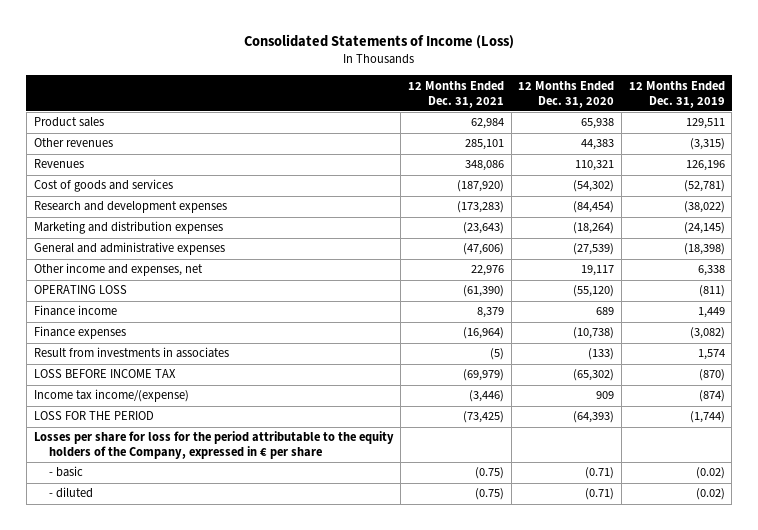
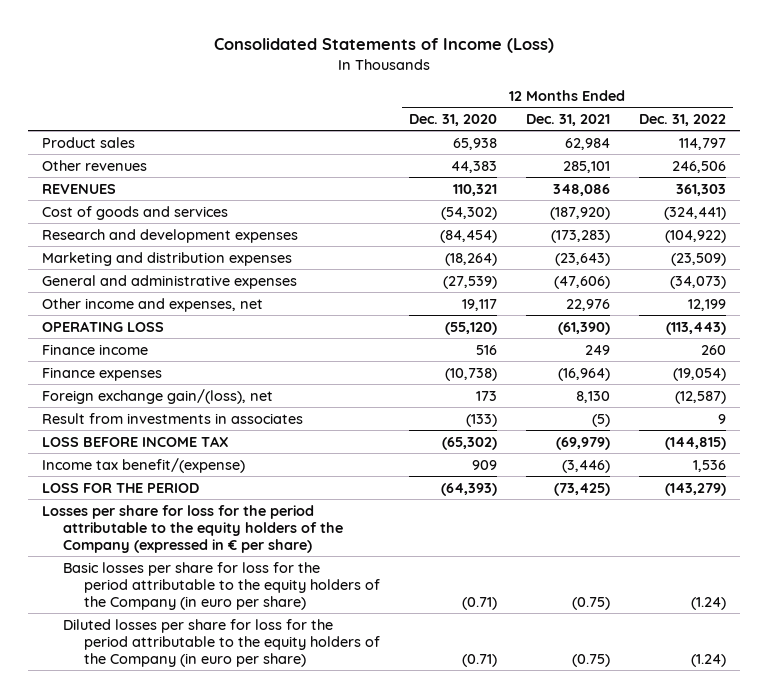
[628,80,725,108] 12 Months Ended Dec. 31, 2019 -> none
none -> [638,113,726,126] Dec. 31, 2022
[33,159,84,169] Revenues -> [42,183,117,194] REVENUES
[476,307,504,319] 8,379 -> [584,344,610,355] 249
[596,307,615,316] 689 -> [476,344,498,355] 516
none -> [42,388,274,404] Foreign exchange gain/(loss), net
[33,389,189,403] Income tax income/(expense) -> [42,457,246,473] Income tax benefit/(expense)
[33,431,394,460] Losses per share for loss for the period attributable to the equity holders of the Company, expressed in € per share -> [42,504,344,553] Losses per share for loss for the period attributable to the equity holders of the Company (expressed in € per share)
[49,466,84,478] - basic -> [63,561,381,610] Basic losses per share for loss for the period attributable to the equity holders of the Company (in euro per share)
[49,487,94,499] - diluted -> [63,618,381,667] Diluted losses per share for loss for the period attributable to the equity holders of the Company (in euro per share)

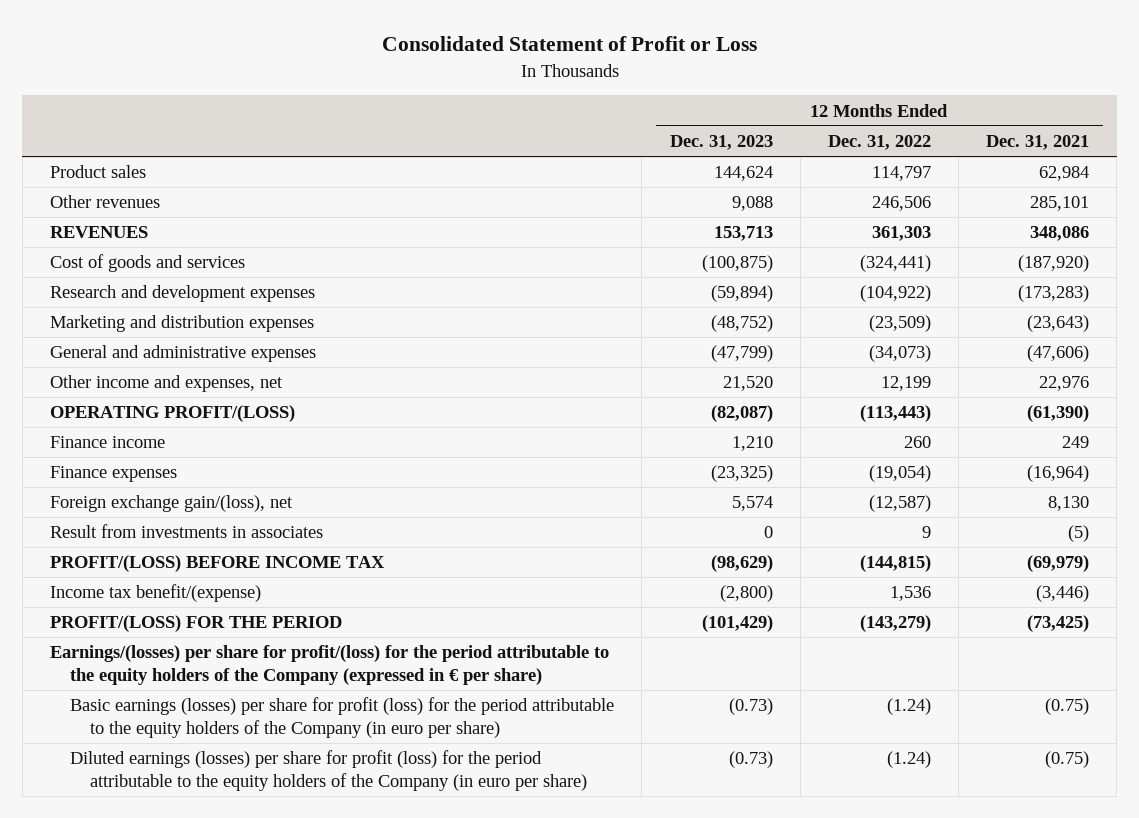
[213,38,554,54] Consolidated Statements of Income (Loss) -> [381,36,757,52] Consolidated Statement of Profit or Loss
[409,113,498,126] Dec. 31, 2020 -> none
none -> [669,135,773,151] Dec. 31, 2023
[42,320,165,332] OPERATING LOSS -> [50,405,296,423] OPERATING PROFIT/(LOSS)
[42,435,230,447] LOSS BEFORE INCOME TAX -> [50,555,386,573] PROFIT/(LOSS) BEFORE INCOME TAX
[42,482,200,493] LOSS FOR THE PERIOD -> [50,615,343,633] PROFIT/(LOSS) FOR THE PERIOD
[42,504,344,553] Losses per share for loss for the period attributable to the equity holders of the Company (expressed in € per share) -> [50,645,610,685] Earnings/(losses) per share for profit/(loss) for the period attributable to the equity holders of the Company (expressed in € per share)
[63,561,381,610] Basic losses per share for loss for the period attributable to the equity holders of the Company (in euro per share) -> [70,697,615,738] Basic earnings (losses) per share for profit (loss) for the period attributable to the equity holders of the Company (in euro per share)
[63,618,381,667] Diluted losses per share for loss for the period attributable to the equity holders of the Company (in euro per share) -> [70,750,588,791] Diluted earnings (losses) per share for profit (loss) for the period attributable to the equity holders of the Company (in euro per share)

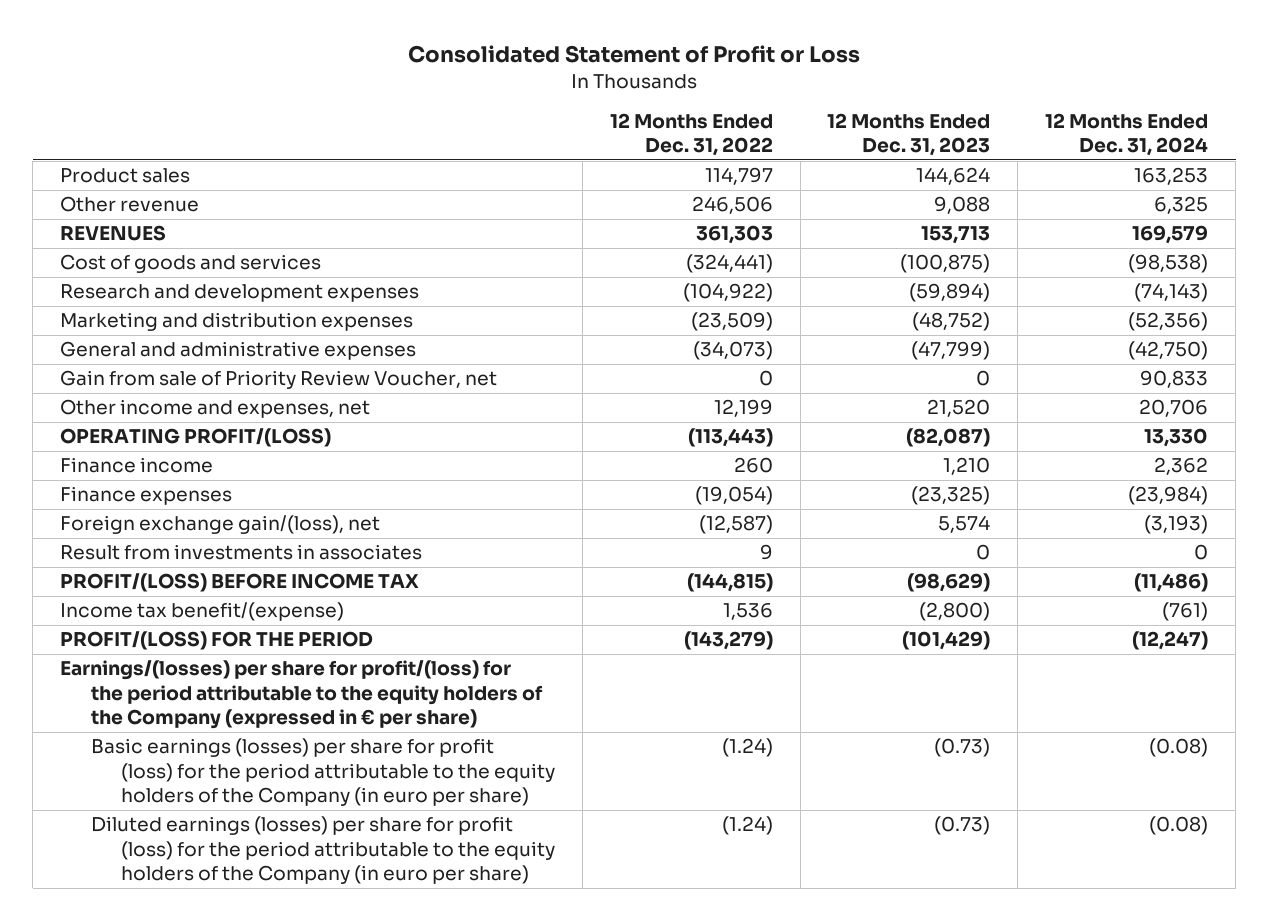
[986,135,1090,151] Dec. 31, 2021 -> none
none -> [1045,112,1209,157] 12 Months Ended Dec. 31, 2024
[50,195,161,209] Other revenues -> [60,196,200,213] Other revenue
none -> [60,370,498,390] Gain from sale of Priority Review Voucher, net

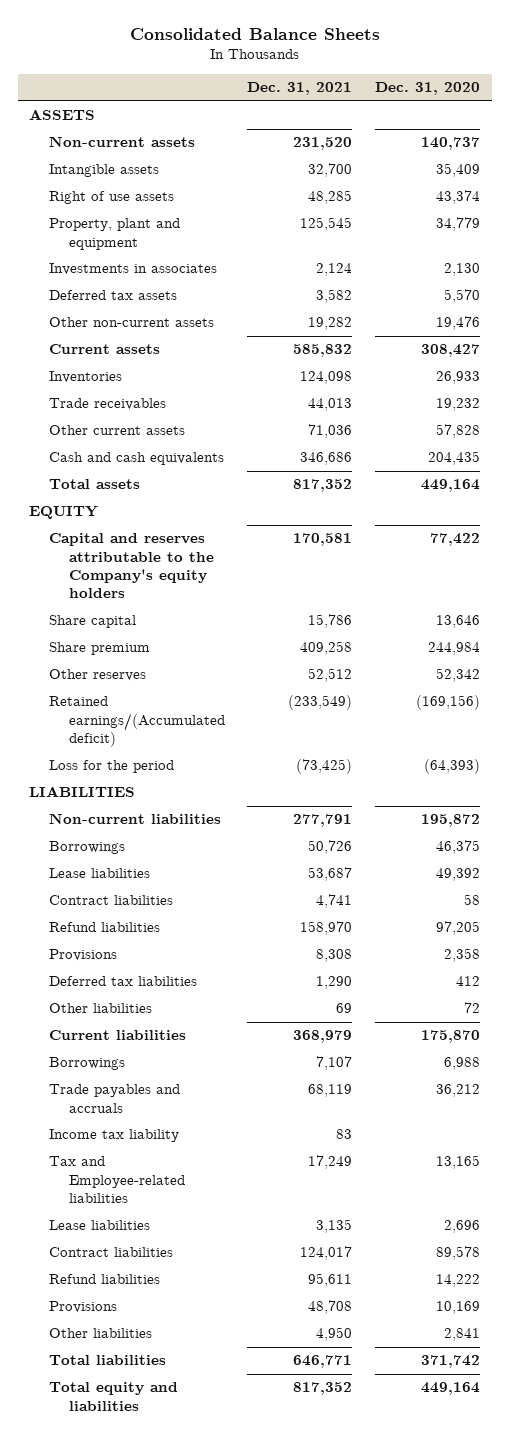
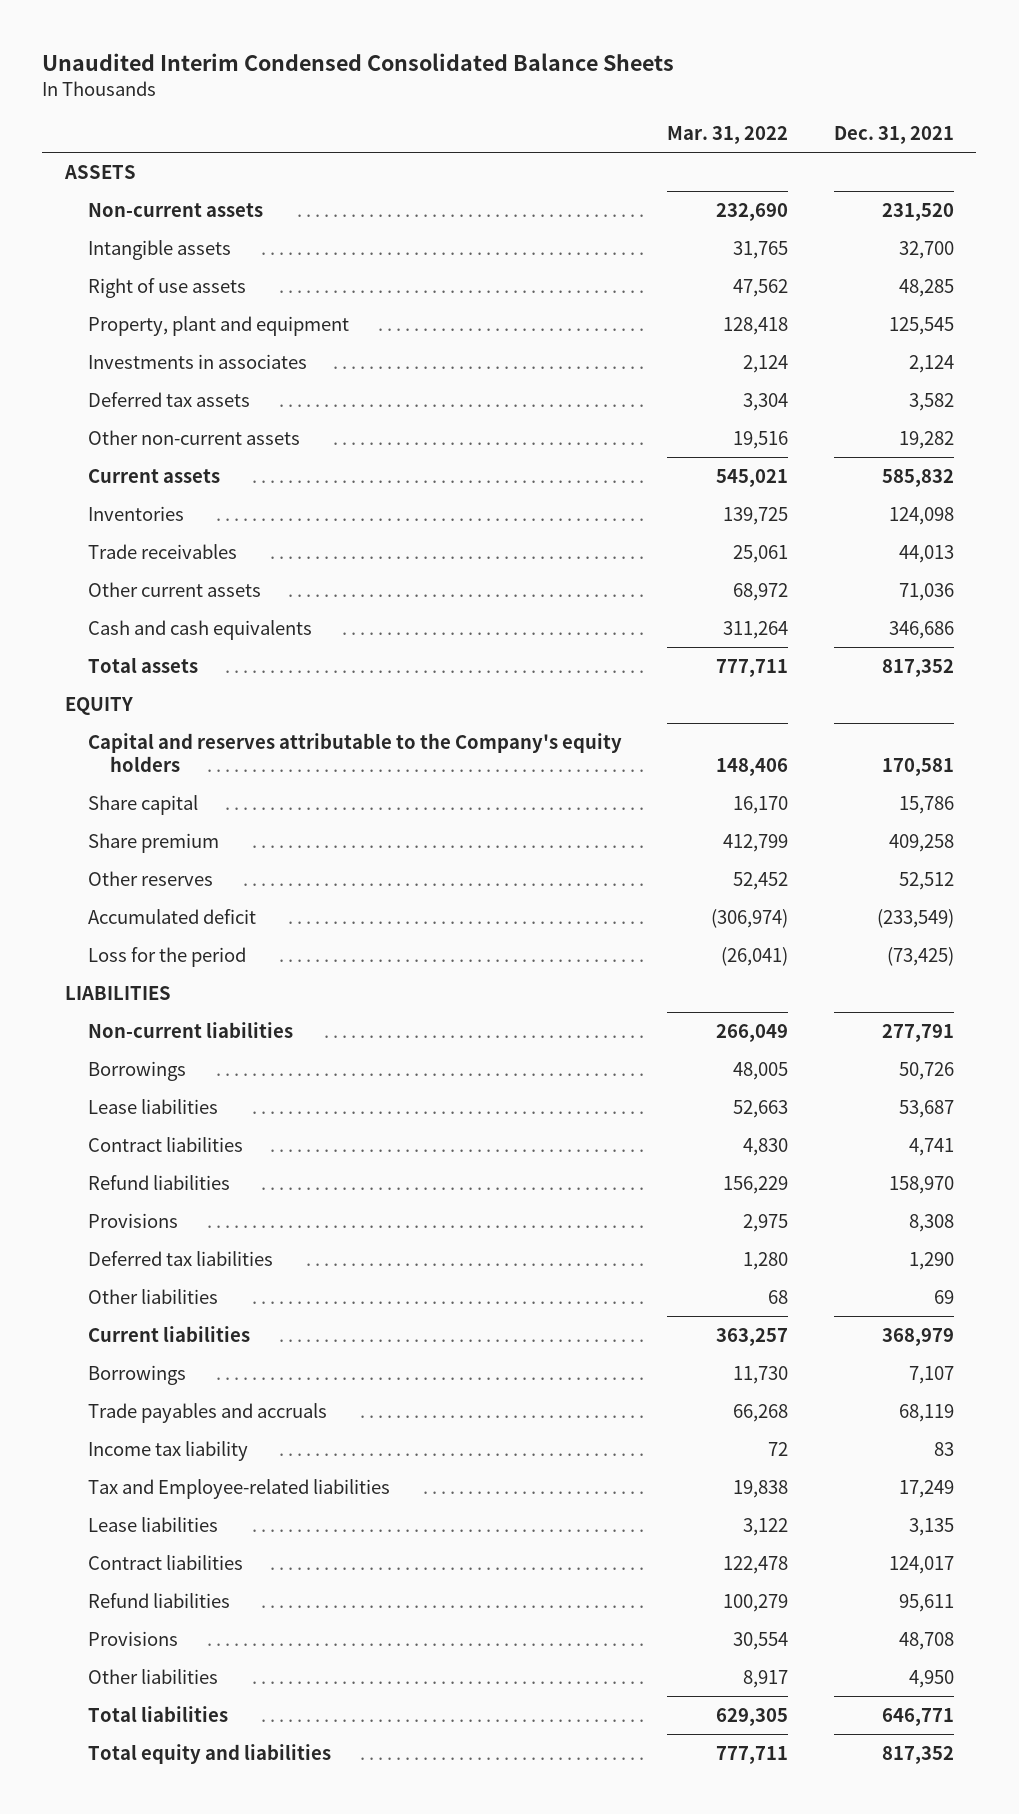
[129,27,380,40] Consolidated Balance Sheets -> [42,53,675,72] Unaudited Interim Condensed Consolidated Balance Sheets
[375,82,481,96] Dec. 31, 2020 -> none
none -> [667,126,789,145] Mar. 31, 2022
[48,696,225,748] Retained earnings/(Accumulated deficit) -> [87,908,256,924] Accumulated deficit

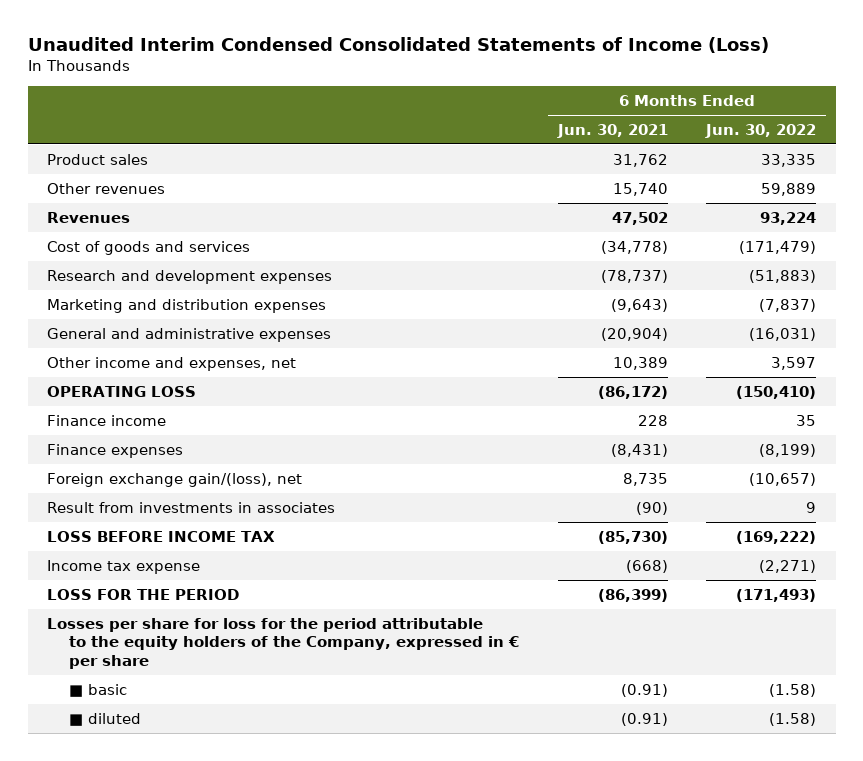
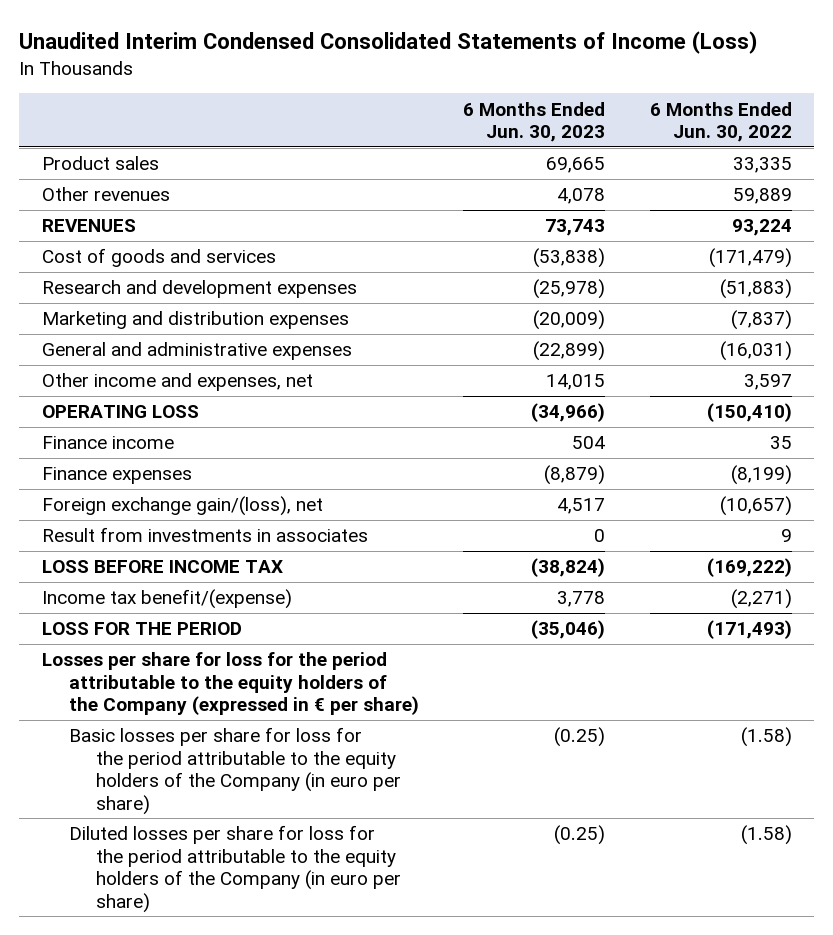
[556,123,668,138] Jun. 30, 2021 -> none
none -> [463,101,606,143] 6 Months Ended Jun. 30, 2023
[47,211,131,223] Revenues -> [41,219,136,233] REVENUES
[47,559,201,574] Income tax expense -> [41,589,292,610] Income tax benefit/(expense)
[47,617,520,670] Losses per share for loss for the period attributable to the equity holders of the Company, expressed in € per share -> [41,652,419,716] Losses per share for loss for the period attributable to the equity holders of the Company (expressed in € per share)
[69,683,128,697] ■ basic -> [68,727,401,815] Basic losses per share for loss for the period attributable to the equity holders of the Company (in euro per share)
[69,712,142,726] ■ diluted -> [68,825,401,913] Diluted losses per share for loss for the period attributable to the equity holders of the Company (in euro per share)

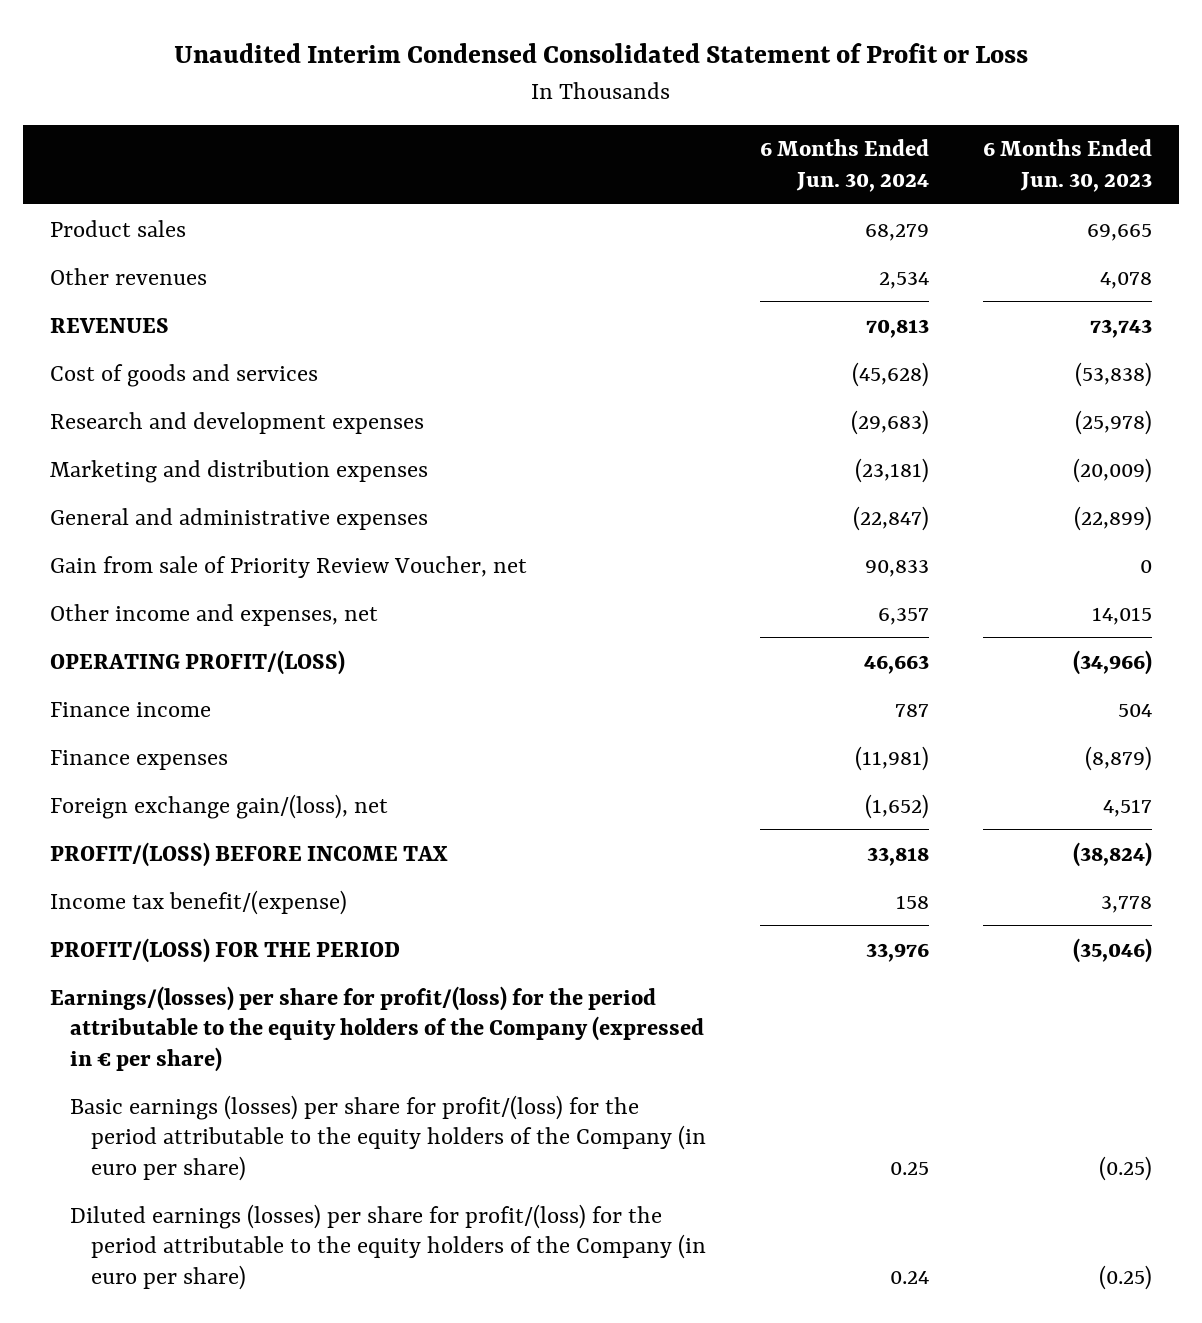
[19,30,759,54] Unaudited Interim Condensed Consolidated Statements of Income (Loss) -> [173,43,1028,64] Unaudited Interim Condensed Consolidated Statement of Profit or Loss
[649,101,792,143] 6 Months Ended Jun. 30, 2022 -> none
none -> [759,139,929,192] 6 Months Ended Jun. 30, 2024
none -> [49,555,527,578] Gain from sale of Priority Review Voucher, net
[41,405,199,419] OPERATING LOSS -> [49,649,345,675] OPERATING PROFIT/(LOSS)
[41,527,368,543] Result from investments in associates -> none
[41,560,283,574] LOSS BEFORE INCOME TAX -> [49,841,448,867] PROFIT/(LOSS) BEFORE INCOME TAX
[41,622,242,636] LOSS FOR THE PERIOD -> [49,937,400,963] PROFIT/(LOSS) FOR THE PERIOD
[41,652,419,716] Losses per share for loss for the period attributable to the equity holders of the Company (expressed in € per share) -> [49,985,705,1072] Earnings/(losses) per share for profit/(loss) for the period attributable to the equity holders of the Company (expressed in € per share)
[68,727,401,815] Basic losses per share for loss for the period attributable to the equity holders of the Company (in euro per share) -> [70,1094,706,1181] Basic earnings (losses) per share for profit/(loss) for the period attributable to the equity holders of the Company (in euro per share)
[68,825,401,913] Diluted losses per share for loss for the period attributable to the equity holders of the Company (in euro per share) -> [70,1203,706,1290] Diluted earnings (losses) per share for profit/(loss) for the period attributable to the equity holders of the Company (in euro per share)

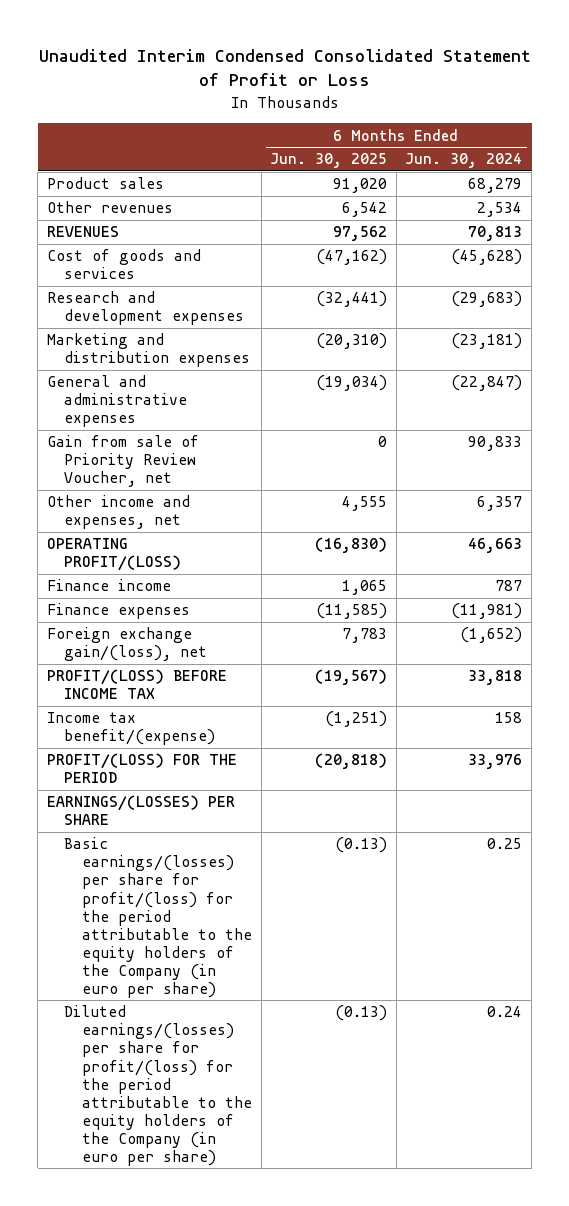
[982,139,1152,192] 6 Months Ended Jun. 30, 2023 -> none
none -> [270,153,388,169] Jun. 30, 2025
[49,985,705,1072] Earnings/(losses) per share for profit/(loss) for the period attributable to the equity holders of the Company (expressed in € per share) -> [46,795,235,826] EARNINGS/(LOSSES) PER SHARE
[70,1094,706,1181] Basic earnings (losses) per share for profit/(loss) for the period attributable to the equity holders of the Company (in euro per share) -> [64,837,253,999] Basic earnings/(losses) per share for profit/(loss) for the period attributable to the equity holders of the Company (in euro per share)
[70,1203,706,1290] Diluted earnings (losses) per share for profit/(loss) for the period attributable to the equity holders of the Company (in euro per share) -> [64,1005,253,1167] Diluted earnings/(losses) per share for profit/(loss) for the period attributable to the equity holders of the Company (in euro per share)

